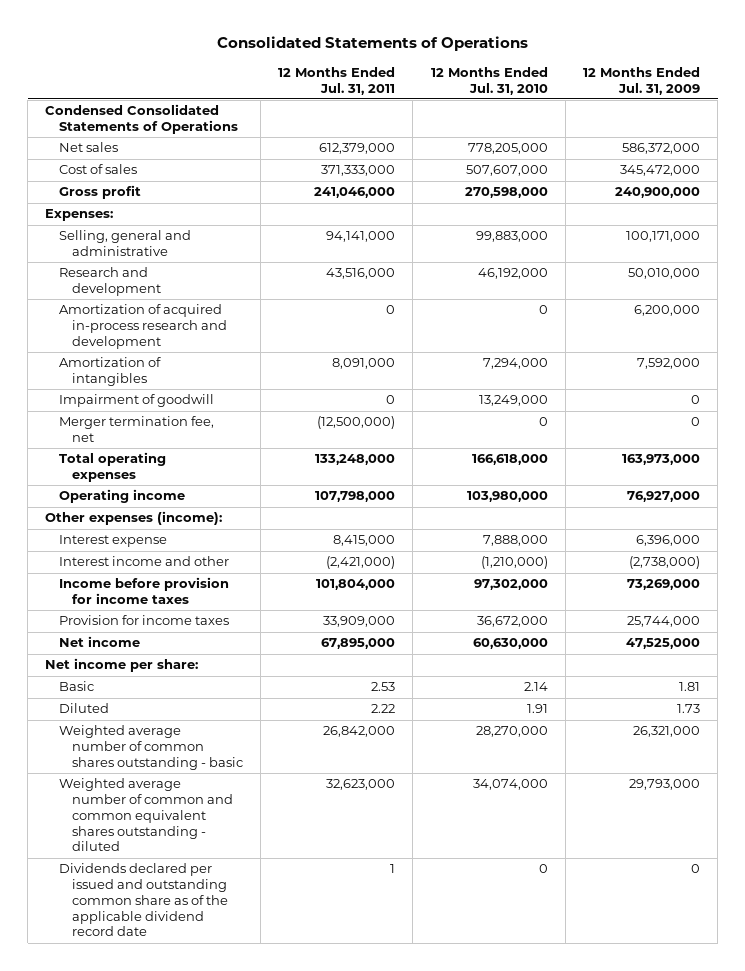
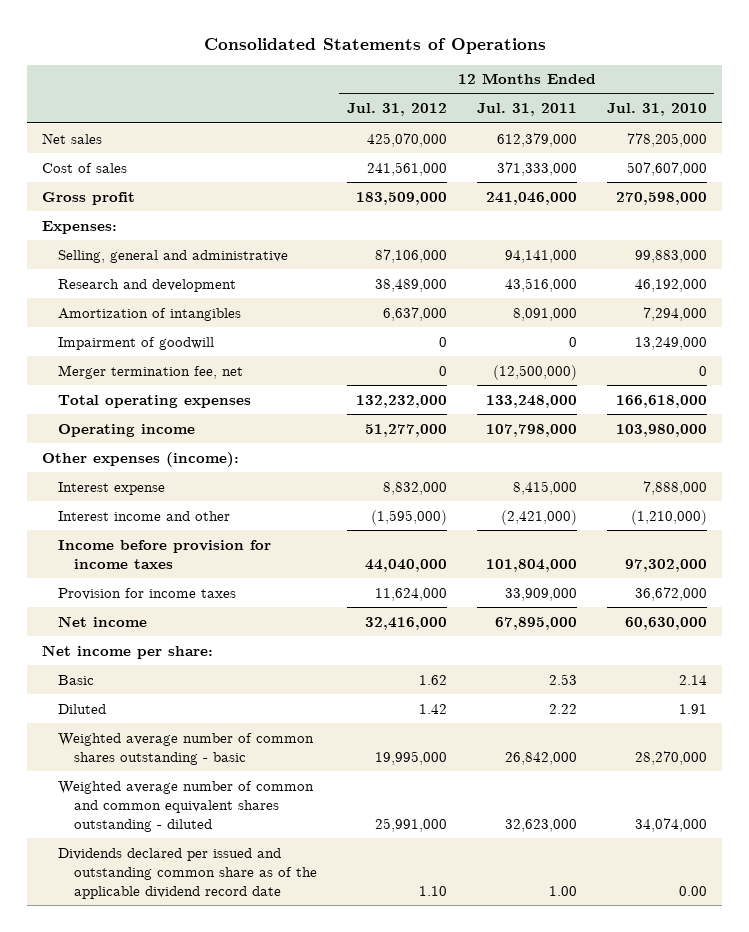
[582,66,700,95] 12 Months Ended Jul. 31, 2009 -> none
none -> [346,103,447,117] Jul. 31, 2012
[45,104,238,135] Condensed Consolidated Statements of Operations -> none
[58,304,227,349] Amortization of acquired in-process research and development -> none
[390,864,396,874] 1 -> [548,885,577,896] 1.00
[538,864,548,874] 0 -> [678,885,707,896] 0.00

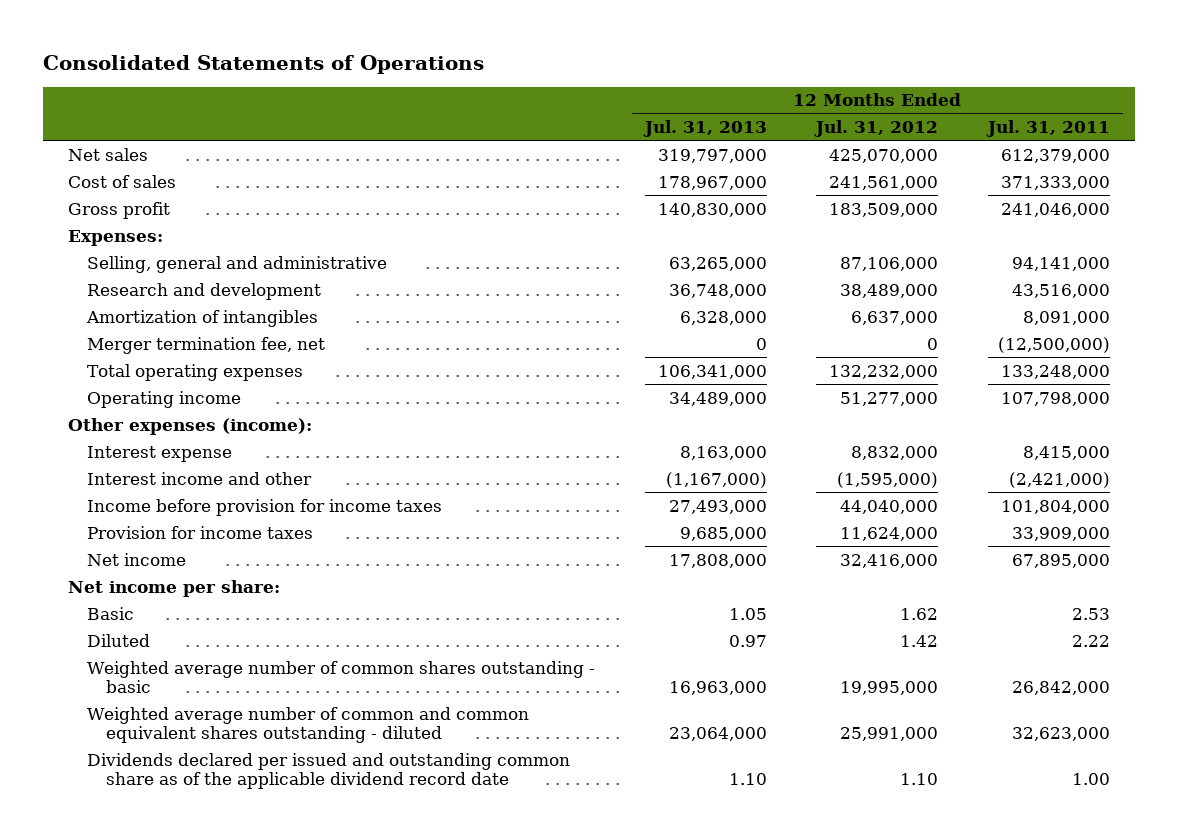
[606,103,707,117] Jul. 31, 2010 -> none
none -> [642,120,767,138] Jul. 31, 2013
[58,336,215,350] Impairment of goodwill -> none

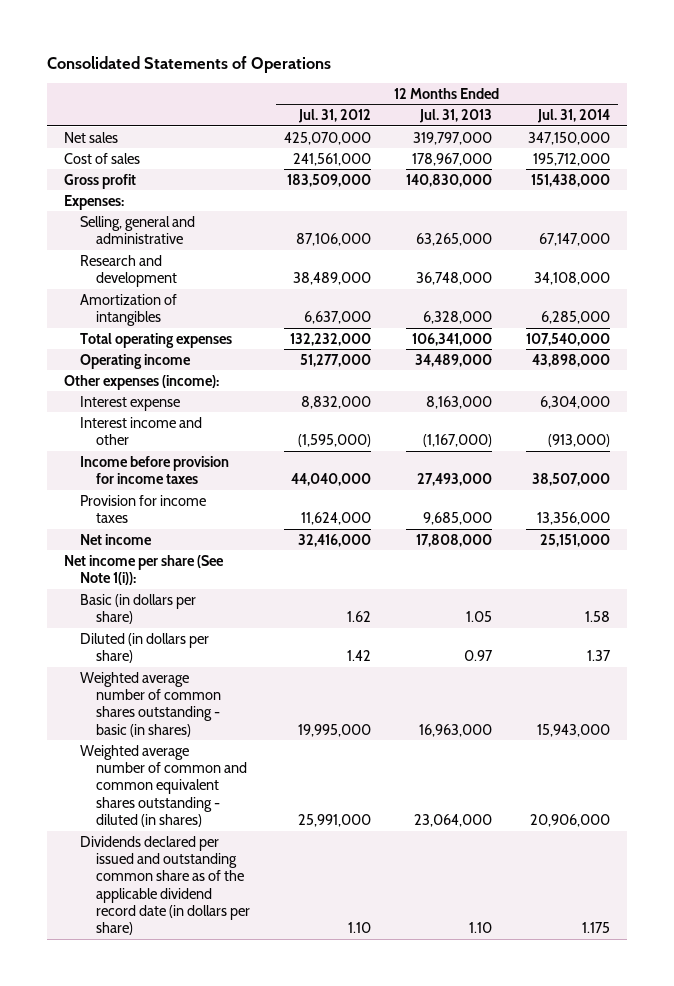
[986,120,1111,138] Jul. 31, 2011 -> none
none -> [536,109,610,124] Jul. 31, 2014
[87,336,326,354] Merger termination fee, net -> none
[68,579,281,597] Net income per share: -> [63,554,224,586] Net income per share (See Note 1(i)):
[87,606,135,620] Basic -> [79,593,196,625] Basic (in dollars per share)
[87,633,151,647] Diluted -> [79,632,209,664] Diluted (in dollars per share)
[87,660,596,694] Weighted average number of common shares outstanding - basic -> [79,671,222,737] Weighted average number of common shares outstanding - basic (in shares)
[87,706,530,744] Weighted average number of common and common equivalent shares outstanding - diluted -> [79,744,248,828] Weighted average number of common and common equivalent shares outstanding - diluted (in shares)
[87,752,571,790] Dividends declared per issued and outstanding common share as of the applicable dividend record date -> [79,835,251,936] Dividends declared per issued and outstanding common share as of the applicable dividend record date (in dollars per share)

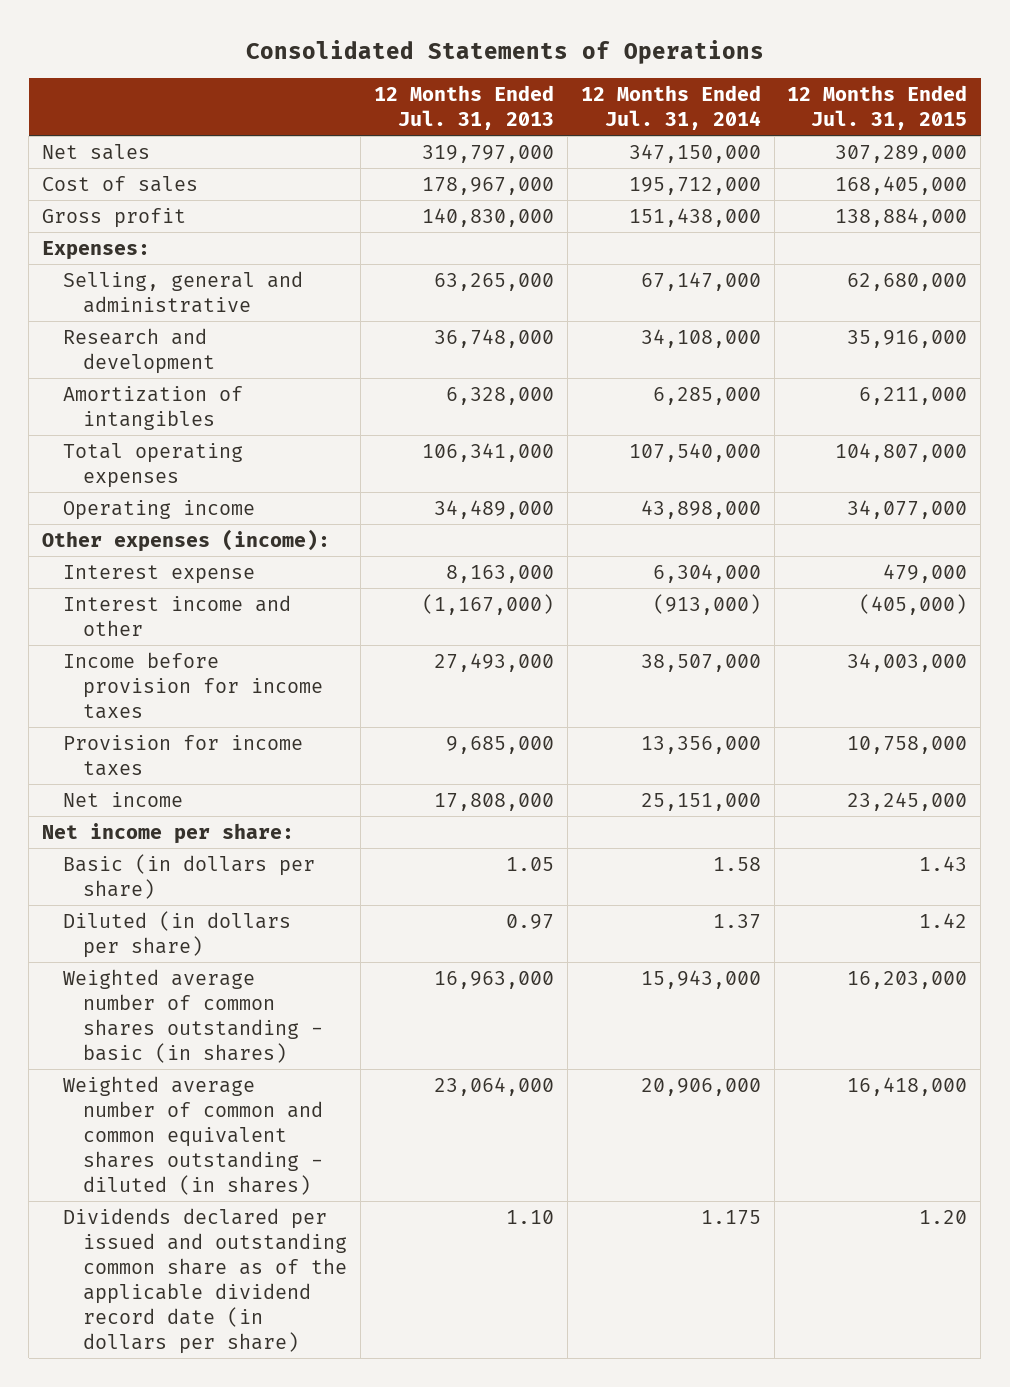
[298,109,372,124] Jul. 31, 2012 -> none
none -> [787,84,968,130] 12 Months Ended Jul. 31, 2015
[63,554,224,586] Net income per share (See Note 1(i)): -> [42,822,295,844] Net income per share:

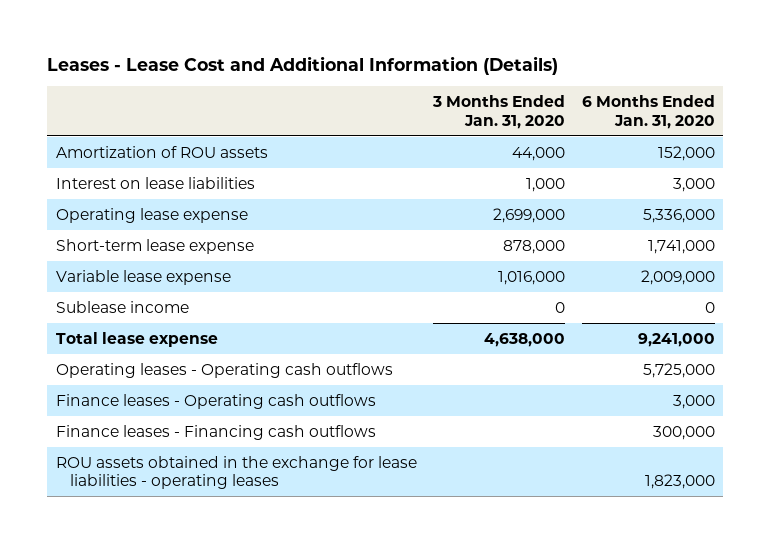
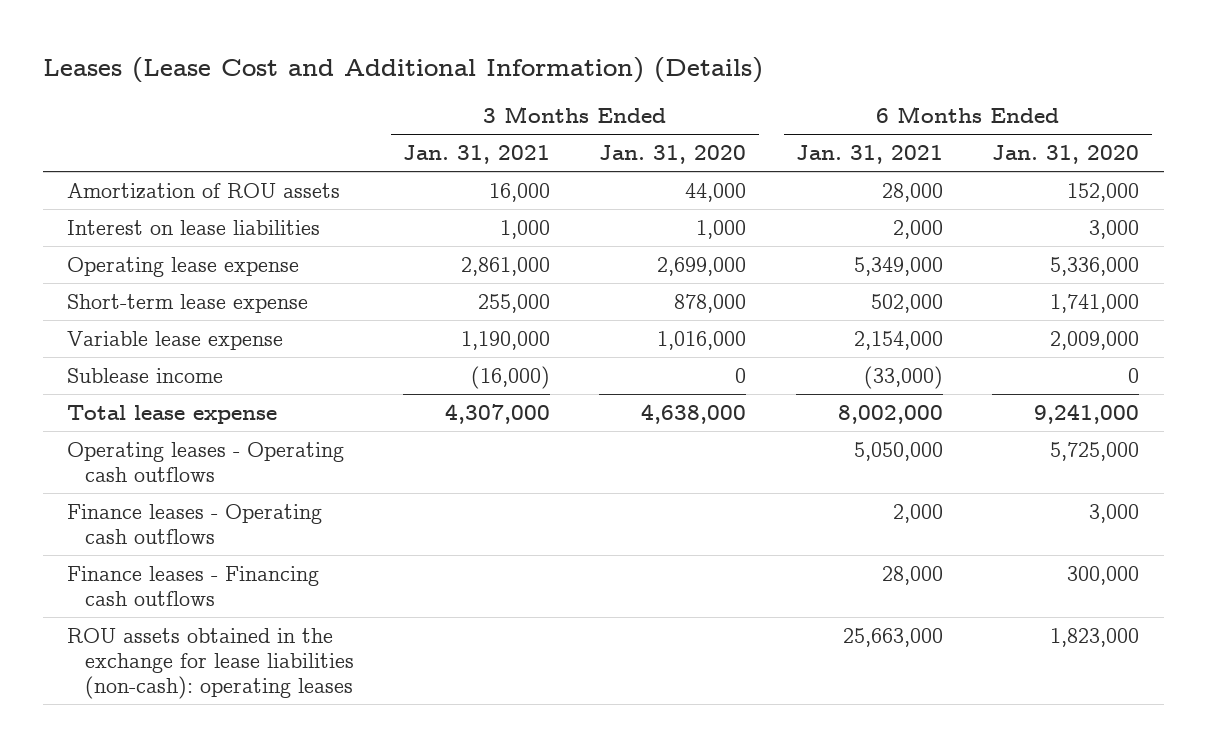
[47,55,559,75] Leases - Lease Cost and Additional Information (Details) -> [42,56,763,83] Leases (Lease Cost and Additional Information) (Details)
none -> [403,145,551,165] Jan. 31, 2021
none -> [795,145,943,165] Jan. 31, 2021
[55,455,417,490] ROU assets obtained in the exchange for lease liabilities - operating leases -> [67,627,354,699] ROU assets obtained in the exchange for lease liabilities (non-cash): operating leases

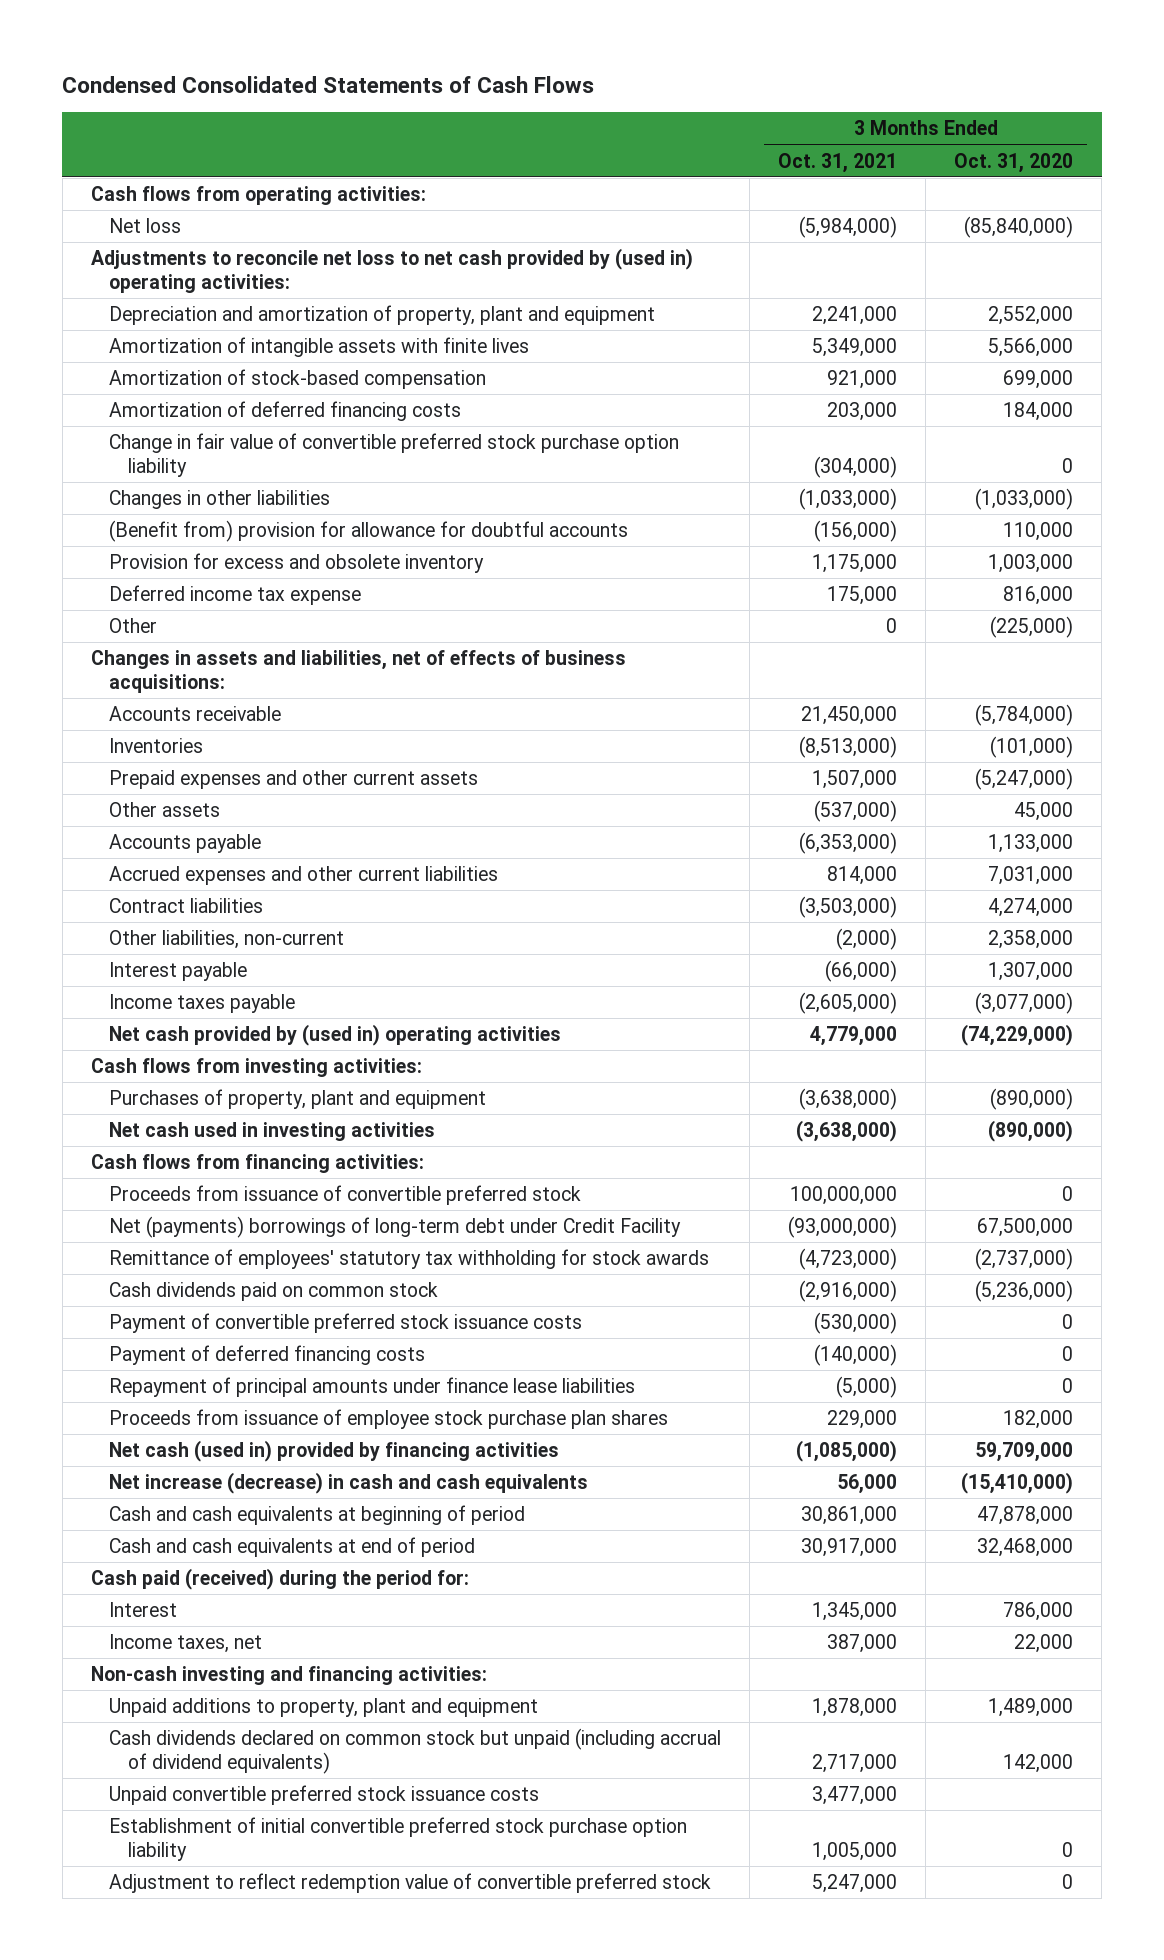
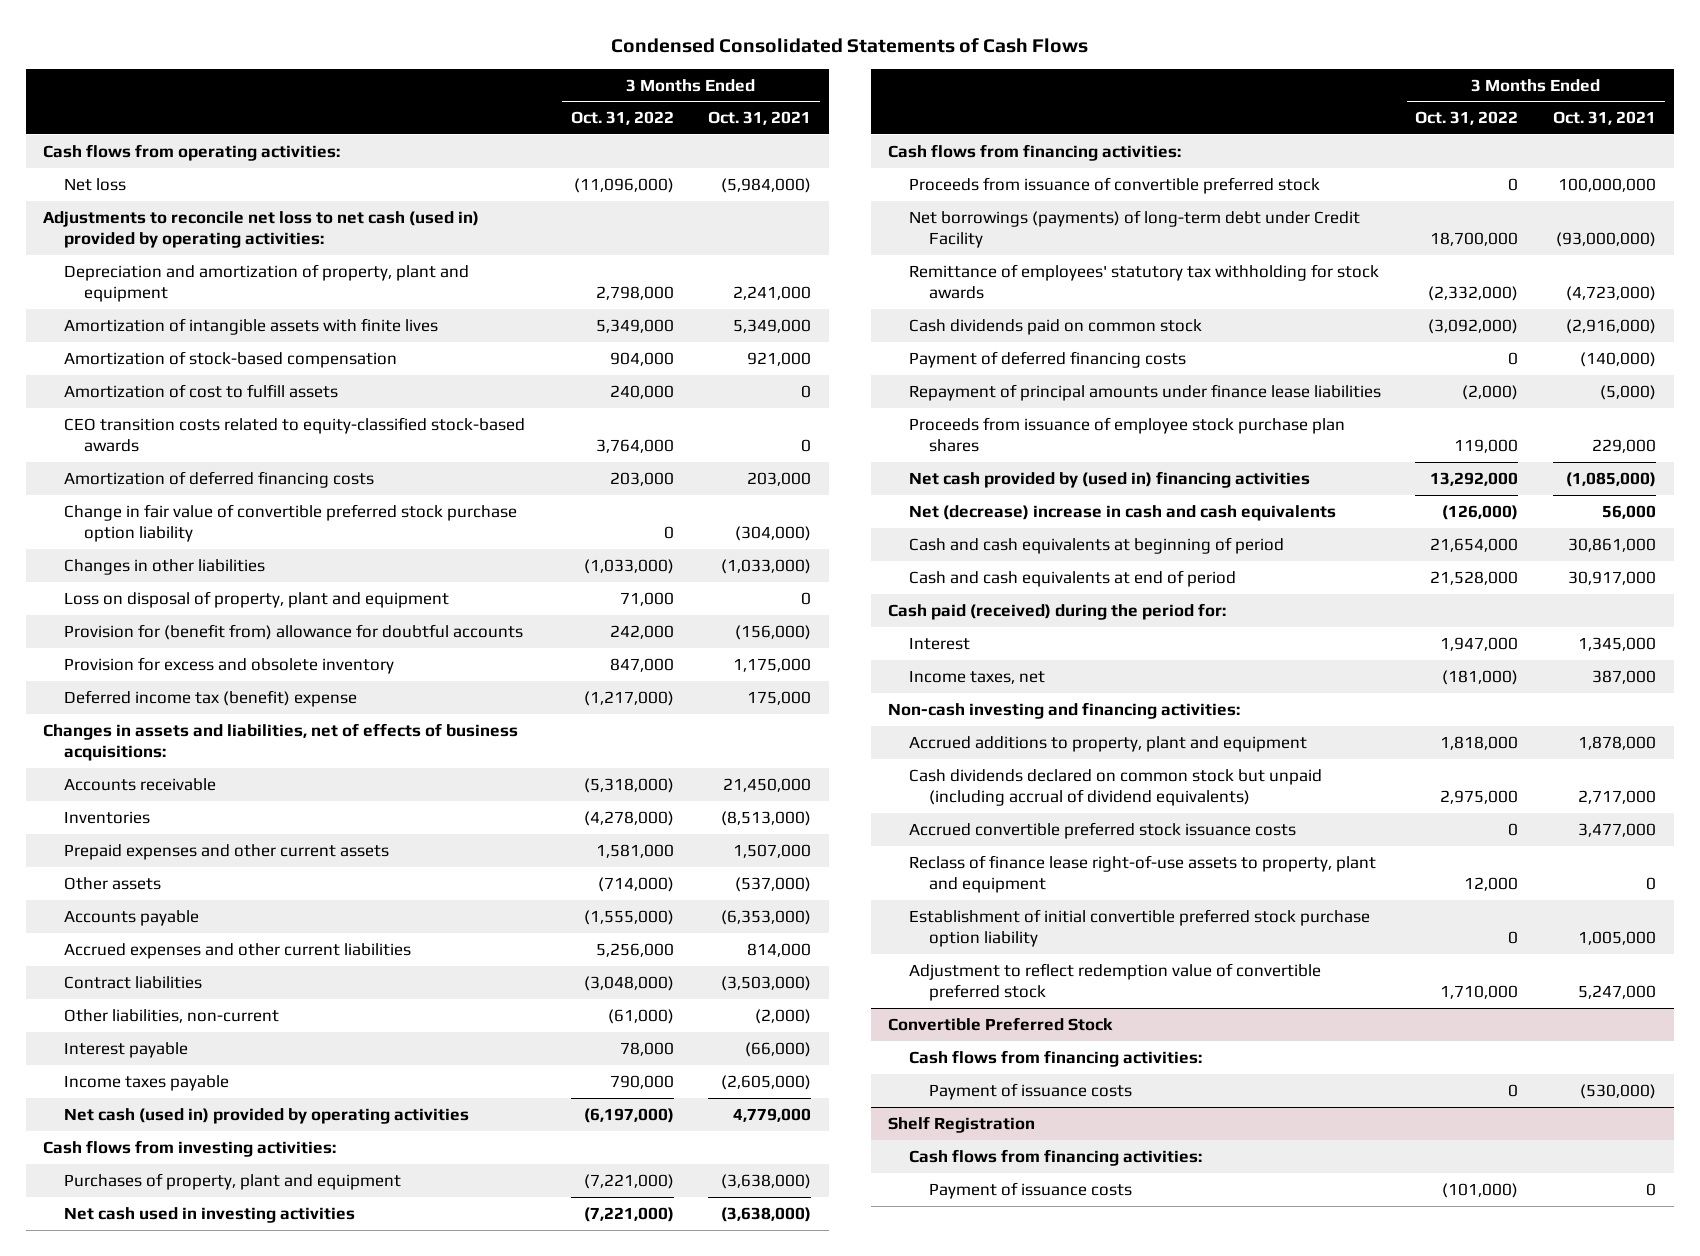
[954,152,1074,173] Oct. 31, 2020 -> none
none -> [570,111,674,126] Oct. 31, 2022
[90,248,693,293] Adjustments to reconcile net loss to net cash provided by (used in) operating activities: -> [43,210,480,249] Adjustments to reconcile net loss to net cash (used in) provided by operating activities:
none -> [63,383,338,398] Amortization of cost to fulfill assets
none -> [63,416,525,453] CEO transition costs related to equity-classified stock-based awards
none -> [63,590,449,608] Loss on disposal of property, plant and equipment
[109,520,629,543] (Benefit from) provision for allowance for doubtful accounts -> [63,623,523,640] Provision for (benefit from) allowance for doubtful accounts
[109,618,158,634] Other -> none
[109,585,362,606] Deferred income tax expense -> [63,689,357,707] Deferred income tax (benefit) expense
[109,1024,562,1047] Net cash provided by (used in) operating activities -> [63,1107,469,1124] Net cash (used in) provided by operating activities
[109,1216,682,1239] Net (payments) borrowings of long-term debt under Credit Facility -> [908,209,1360,249] Net borrowings (payments) of long-term debt under Credit Facility
[109,1313,583,1334] Payment of convertible preferred stock issuance costs -> none
[109,1440,560,1463] Net cash (used in) provided by financing activities -> [908,470,1310,488] Net cash provided by (used in) financing activities
[109,1472,589,1495] Net increase (decrease) in cash and cash equivalents -> [908,504,1336,521] Net (decrease) increase in cash and cash equivalents
[109,1698,539,1718] Unpaid additions to property, plant and equipment -> [908,735,1307,752] Accrued additions to property, plant and equipment
[109,1785,540,1806] Unpaid convertible preferred stock issuance costs -> [908,821,1296,839] Accrued convertible preferred stock issuance costs
none -> [908,854,1376,894] Reclass of finance lease right-of-use assets to property, plant and equipment
none -> [888,1016,1114,1031] Convertible Preferred Stock
none -> [908,1049,1202,1067] Cash flows from financing activities:
none -> [929,1082,1133,1100] Payment of issuance costs
none -> [888,1115,1036,1133] Shelf Registration
none -> [908,1148,1202,1166] Cash flows from financing activities:
none -> [929,1181,1133,1199] Payment of issuance costs

